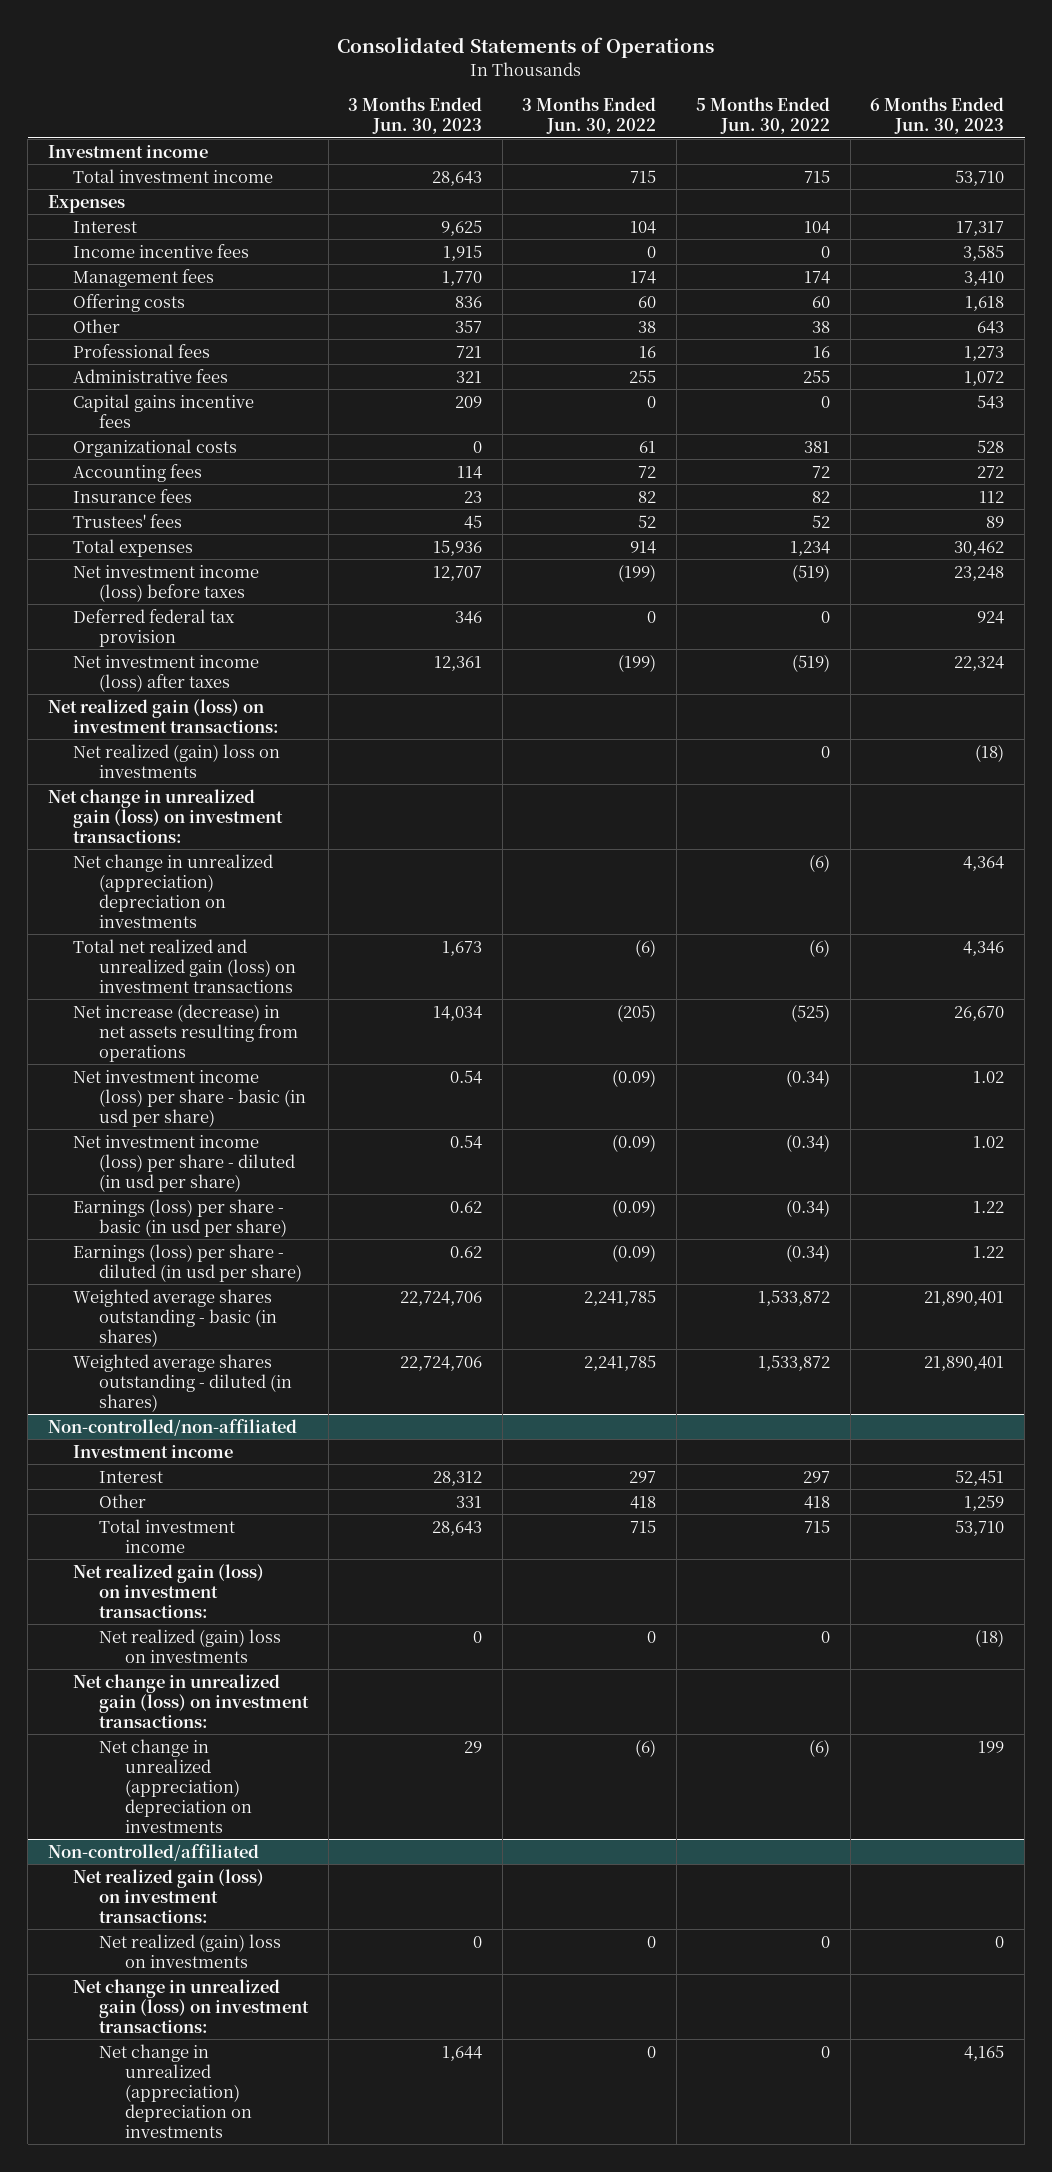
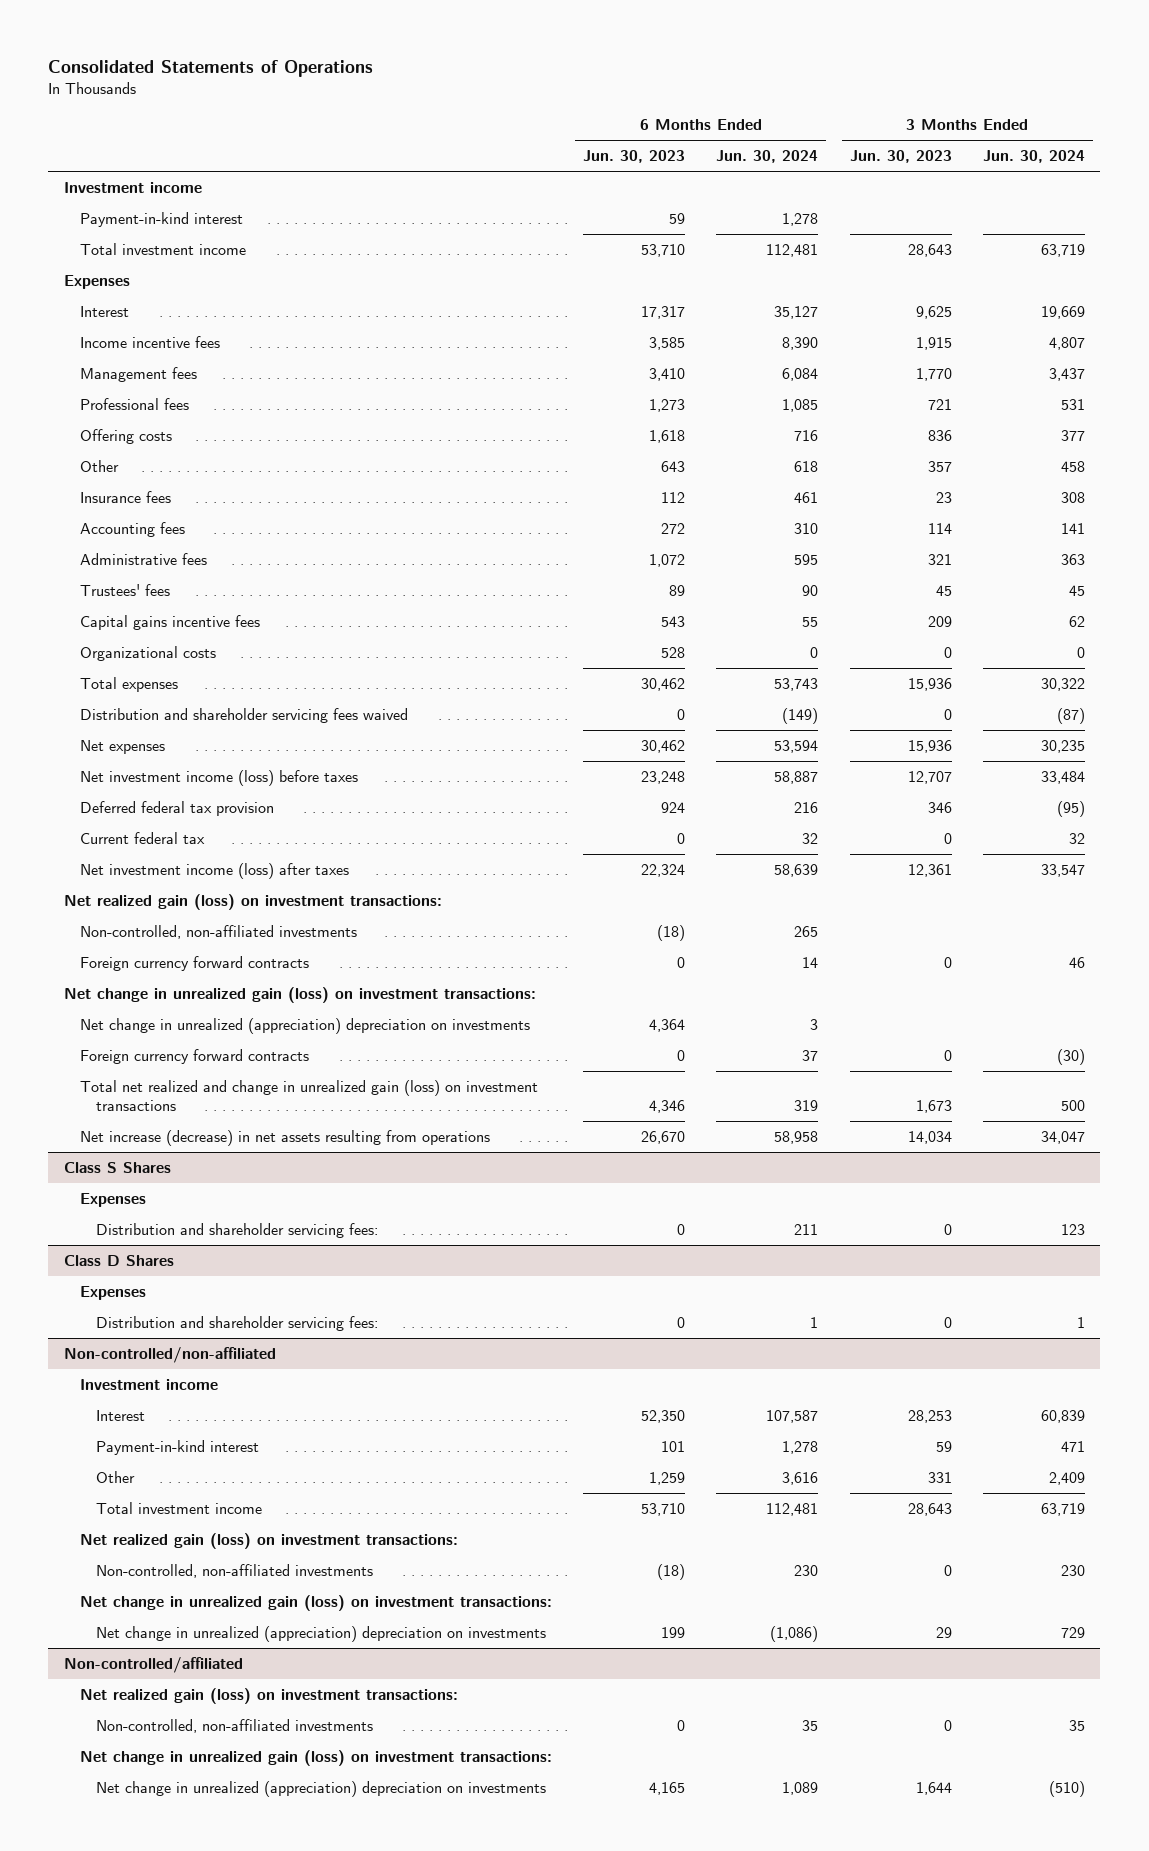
[522,97,657,135] 3 Months Ended Jun. 30, 2022 -> none
[696,97,831,135] 5 Months Ended Jun. 30, 2022 -> none
none -> [716,150,819,164] Jun. 30, 2024
none -> [982,150,1085,164] Jun. 30, 2024
none -> [79,211,243,227] Payment-in-kind interest
[73,343,211,358] Professional fees -> [79,397,189,410] Professional fees
[73,488,193,503] Insurance fees -> [79,490,171,503] Insurance fees
[73,463,203,482] Accounting fees -> [79,521,185,537] Accounting fees
[73,513,183,528] Trustees' fees -> [79,583,170,596] Trustees' fees
none -> [79,707,408,723] Distribution and shareholder servicing fees waived
none -> [79,739,165,754] Net expenses
none -> [79,831,205,844] Current federal tax
[73,743,281,778] Net realized (gain) loss on investments -> [79,924,357,939] Non-controlled, non-affiliated investments
none -> [79,955,309,971] Foreign currency forward contracts
none -> [79,1048,309,1064] Foreign currency forward contracts
[73,938,297,993] Total net realized and unrealized gain (loss) on investment transactions -> [79,1079,538,1111] Total net realized and change in unrealized gain (loss) on investment transactions
[73,1069,307,1127] Net investment income (loss) per share - basic (in usd per share) -> none
[73,1134,296,1192] Net investment income (loss) per share - diluted (in usd per share) -> none
[73,1198,288,1237] Earnings (loss) per share - basic (in usd per share) -> none
[73,1243,303,1282] Earnings (loss) per share - diluted (in usd per share) -> none
[73,1288,278,1347] Weighted average shares outstanding - basic (in shares) -> none
[73,1353,293,1412] Weighted average shares outstanding - diluted (in shares) -> none
none -> [63,1161,171,1173] Class S Shares
none -> [79,1192,146,1207] Expenses
none -> [96,1222,379,1238] Distribution and shareholder servicing fees:
none -> [63,1254,174,1266] Class D Shares
none -> [79,1285,146,1300] Expenses
none -> [96,1315,379,1331] Distribution and shareholder servicing fees:
[433,1470,483,1486] 28,312 -> [907,1409,952,1423] 28,253
[955,1469,1005,1486] 52,451 -> [641,1409,686,1423] 52,350
none -> [96,1439,260,1455] Payment-in-kind interest
[99,1628,282,1663] Net realized (gain) loss on investments -> [96,1563,374,1578] Non-controlled, non-affiliated investments
[99,1933,282,1968] Net realized (gain) loss on investments -> [96,1718,374,1733] Non-controlled, non-affiliated investments

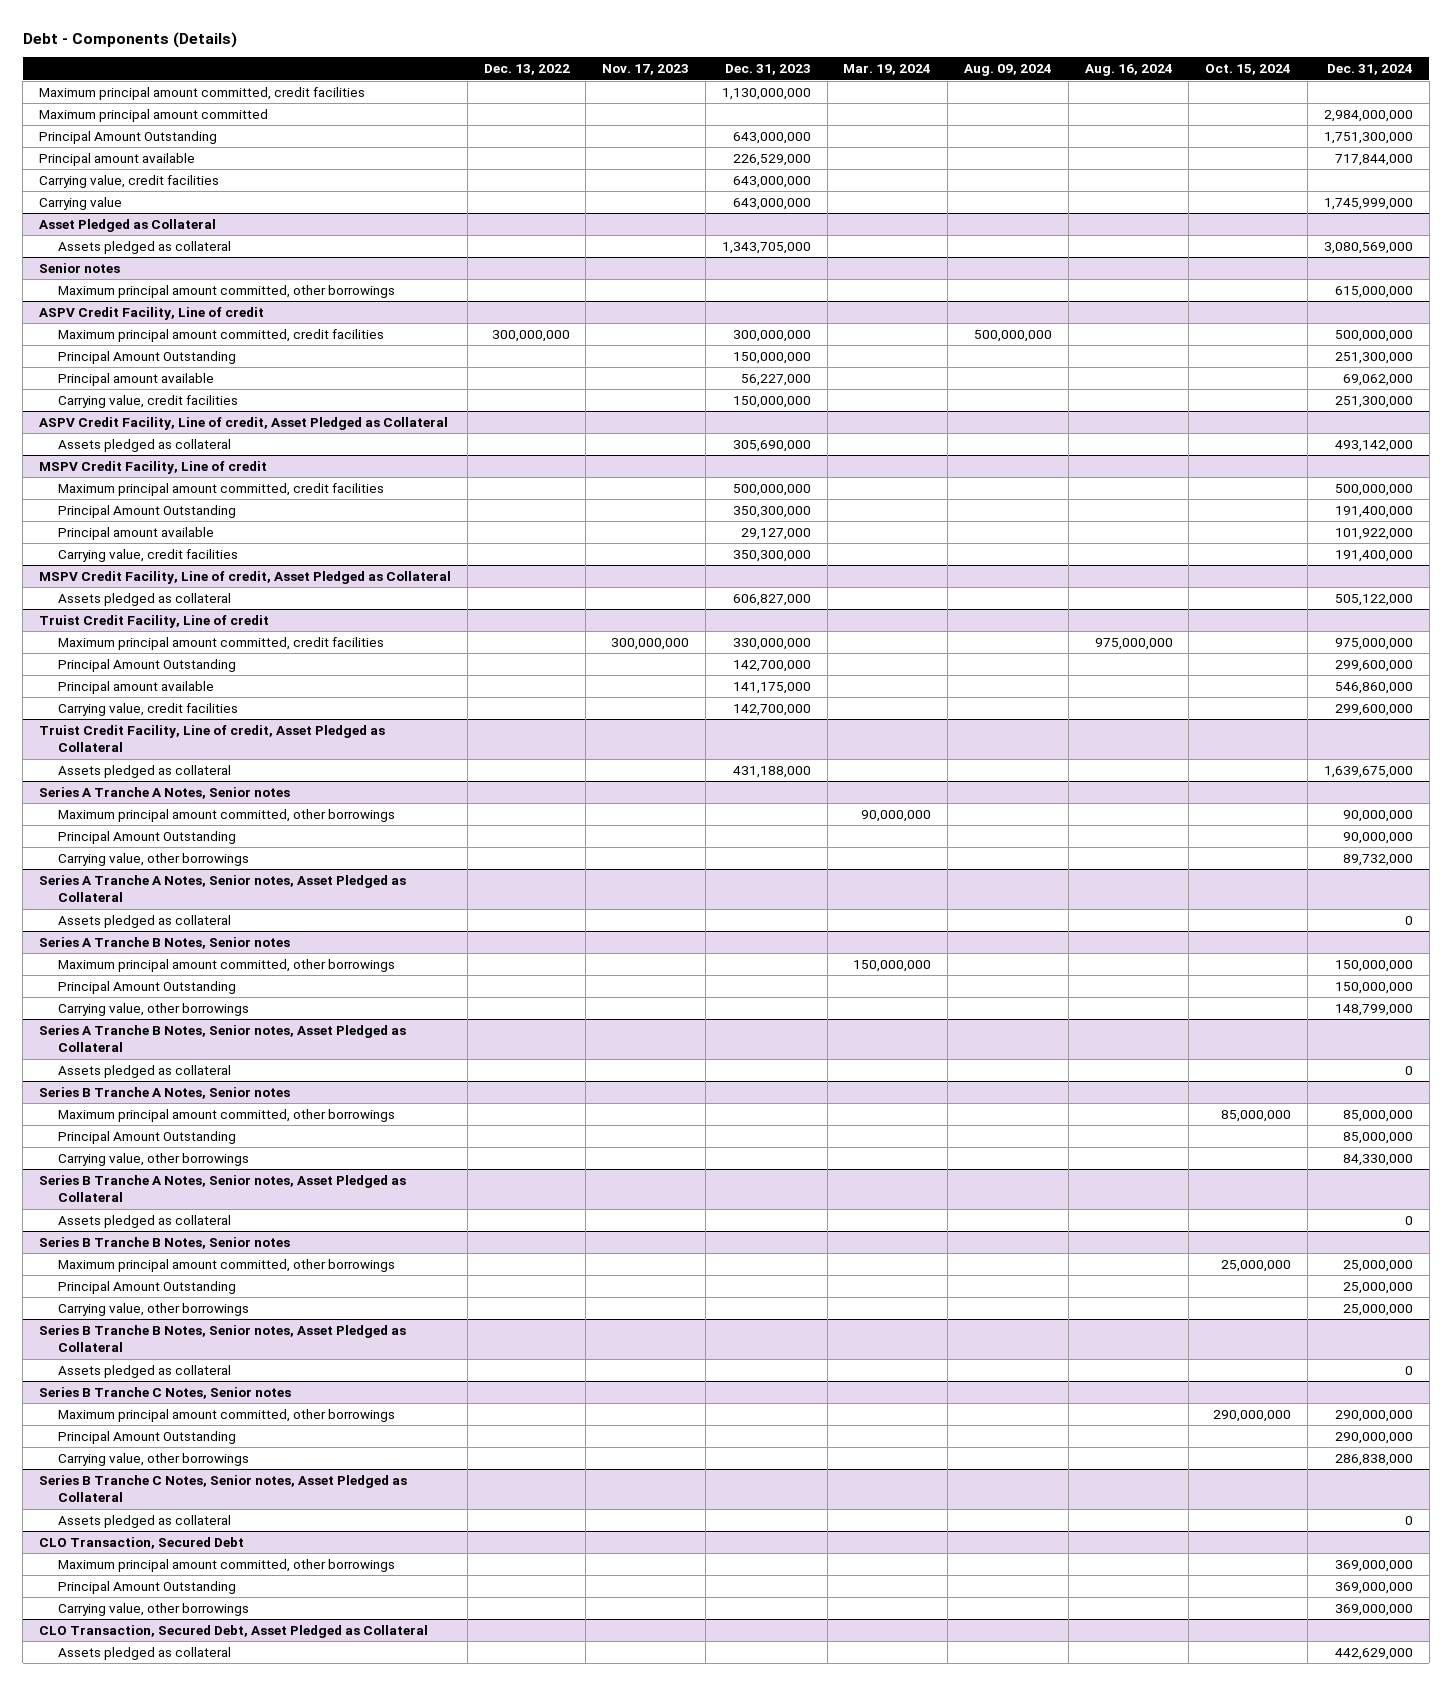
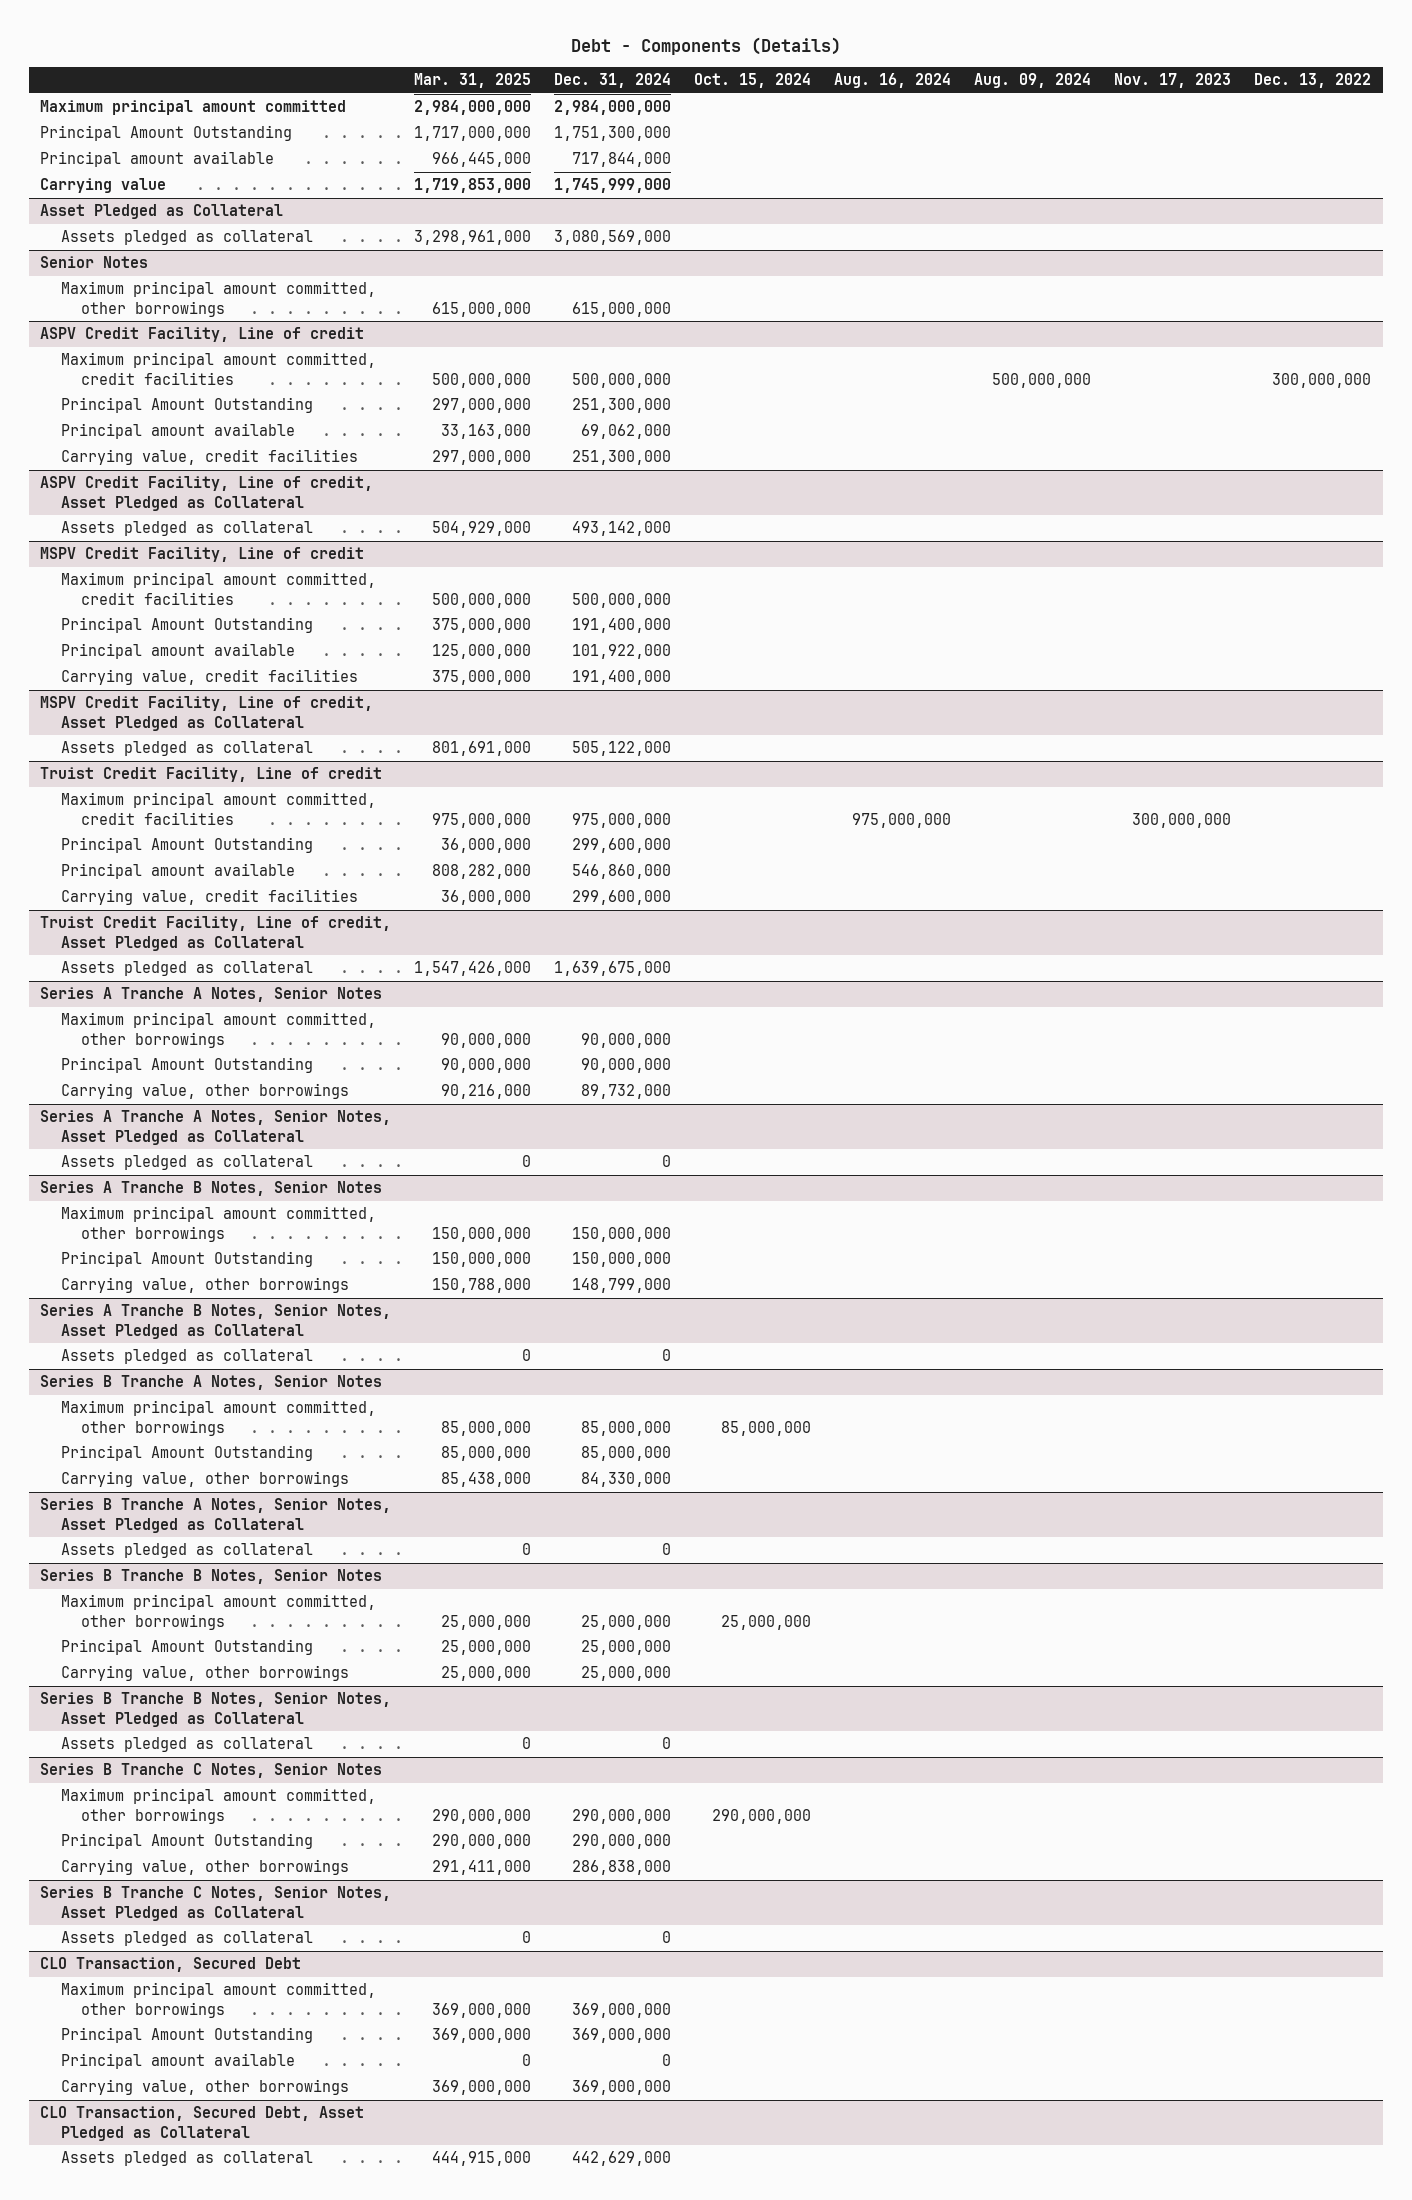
[724,64,811,76] Dec. 31, 2023 -> none
[843,64,932,76] Mar. 19, 2024 -> none
none -> [414,73,532,89] Mar. 31, 2025
[38,87,365,101] Maximum principal amount committed, credit facilities -> none
[38,175,219,189] Carrying value, credit facilities -> none
[38,263,120,274] Senior notes -> [40,256,149,269] Senior Notes
[38,787,290,800] Series A Tranche A Notes, Senior notes -> [40,987,383,1003] Series A Tranche A Notes, Senior Notes
[38,875,406,903] Series A Tranche A Notes, Senior notes, Asset Pledged as Collateral -> [40,1110,392,1145] Series A Tranche A Notes, Senior Notes, Asset Pledged as Collateral
[38,937,290,950] Series A Tranche B Notes, Senior notes -> [40,1181,383,1197] Series A Tranche B Notes, Senior Notes
[38,1025,406,1053] Series A Tranche B Notes, Senior notes, Asset Pledged as Collateral -> [40,1304,392,1339] Series A Tranche B Notes, Senior Notes, Asset Pledged as Collateral
[38,1087,290,1100] Series B Tranche A Notes, Senior notes -> [40,1375,383,1391] Series B Tranche A Notes, Senior Notes
[38,1175,406,1203] Series B Tranche A Notes, Senior notes, Asset Pledged as Collateral -> [40,1498,392,1533] Series B Tranche A Notes, Senior Notes, Asset Pledged as Collateral
[38,1237,290,1250] Series B Tranche B Notes, Senior notes -> [40,1569,383,1585] Series B Tranche B Notes, Senior Notes
[38,1325,406,1353] Series B Tranche B Notes, Senior notes, Asset Pledged as Collateral -> [40,1692,392,1727] Series B Tranche B Notes, Senior Notes, Asset Pledged as Collateral
[38,1387,291,1400] Series B Tranche C Notes, Senior notes -> [40,1763,383,1779] Series B Tranche C Notes, Senior Notes
[38,1475,407,1503] Series B Tranche C Notes, Senior notes, Asset Pledged as Collateral -> [40,1886,392,1921] Series B Tranche C Notes, Senior Notes, Asset Pledged as Collateral
none -> [60,2053,295,2070] Principal amount available

